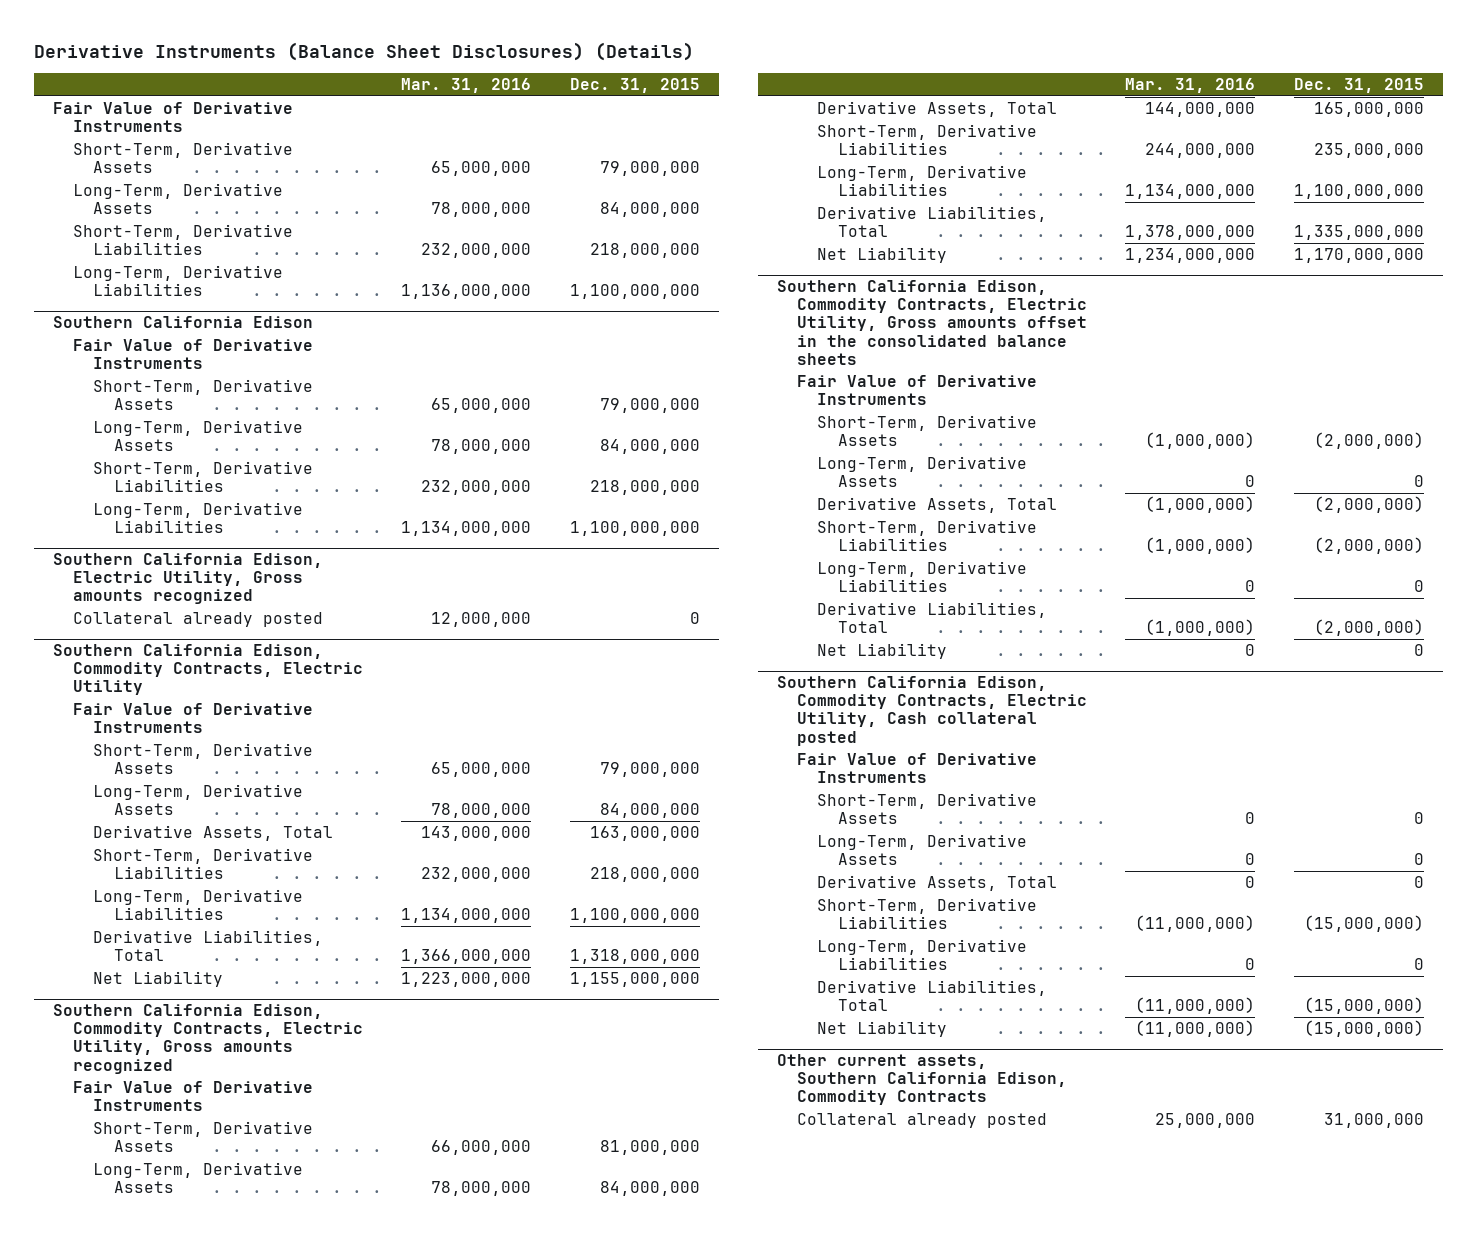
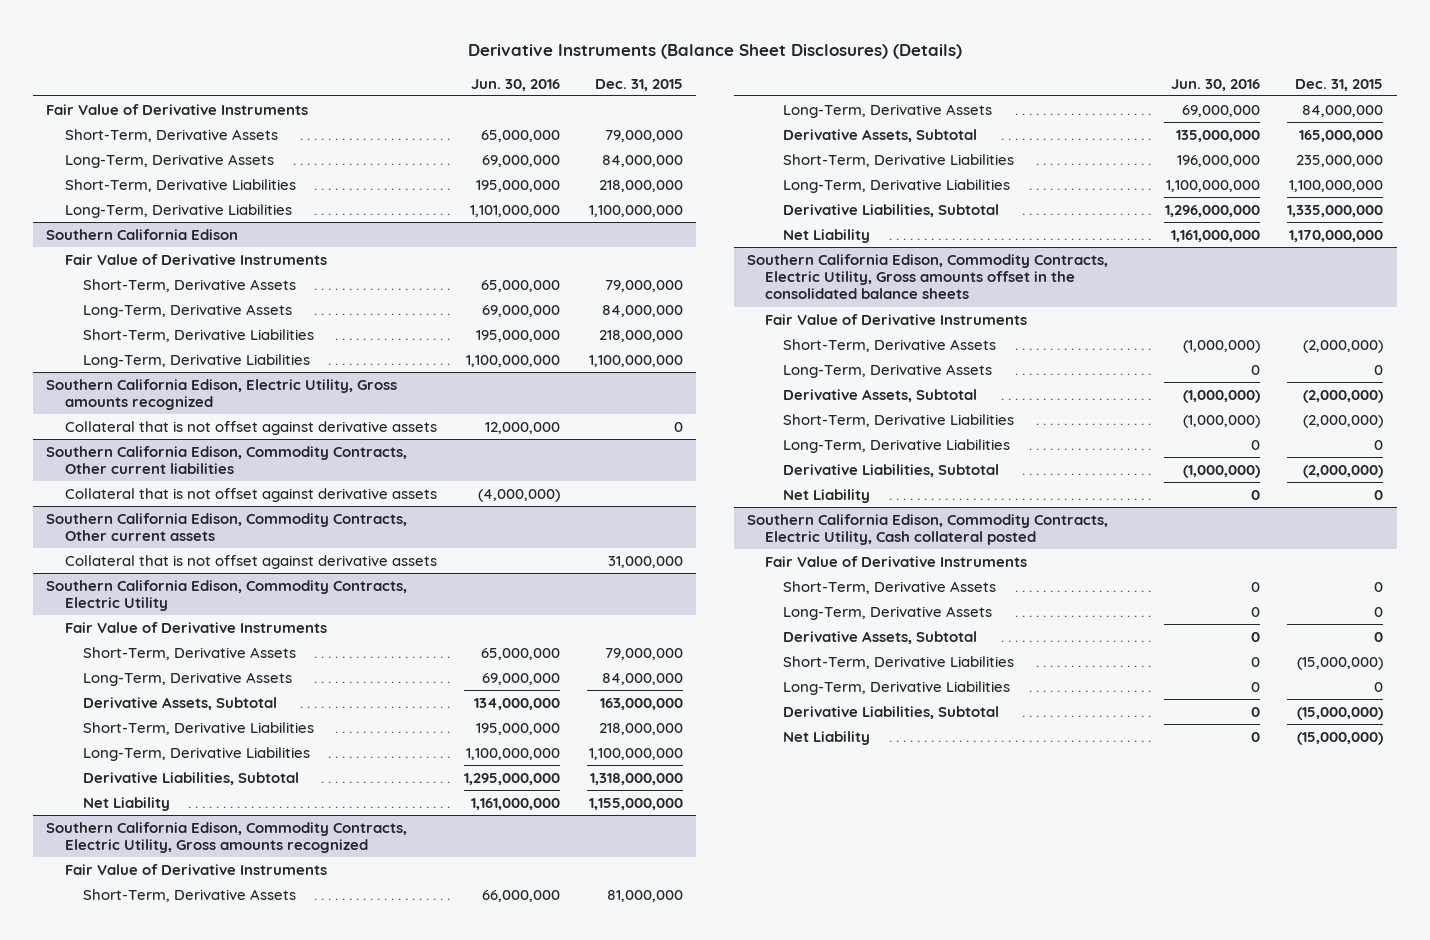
[401,77,532,93] Mar. 31, 2016 -> none
none -> [470,78,560,91] Jun. 30, 2016
[72,612,323,628] Collateral already posted -> none
none -> [64,420,437,435] Collateral that is not offset against derivative assets
none -> [46,445,408,475] Southern California Edison, Commodity Contracts, Other current liabilities
none -> [64,487,437,502] Collateral that is not offset against derivative assets
none -> [46,512,408,542] Southern California Edison, Commodity Contracts, Other current assets
none -> [64,554,437,569] Collateral that is not offset against derivative assets
[93,825,334,842] Derivative Assets, Total -> [82,696,277,710] Derivative Assets, Subtotal
[93,930,324,962] Derivative Liabilities, Total -> [82,771,299,785] Derivative Liabilities, Subtotal
[817,101,1058,118] Derivative Assets, Total -> [783,128,978,142] Derivative Assets, Subtotal
[817,206,1048,238] Derivative Liabilities, Total -> [783,203,1000,217] Derivative Liabilities, Subtotal
[817,497,1058,514] Derivative Assets, Total -> [783,388,978,402] Derivative Assets, Subtotal
[817,602,1048,634] Derivative Liabilities, Total -> [783,463,1000,477] Derivative Liabilities, Subtotal
[817,875,1058,892] Derivative Assets, Total -> [783,630,978,644] Derivative Assets, Subtotal
[817,980,1048,1012] Derivative Liabilities, Total -> [783,705,1000,719] Derivative Liabilities, Subtotal
[776,1054,1068,1106] Other current assets, Southern California Edison, Commodity Contracts -> none
[797,1113,1048,1129] Collateral already posted -> none

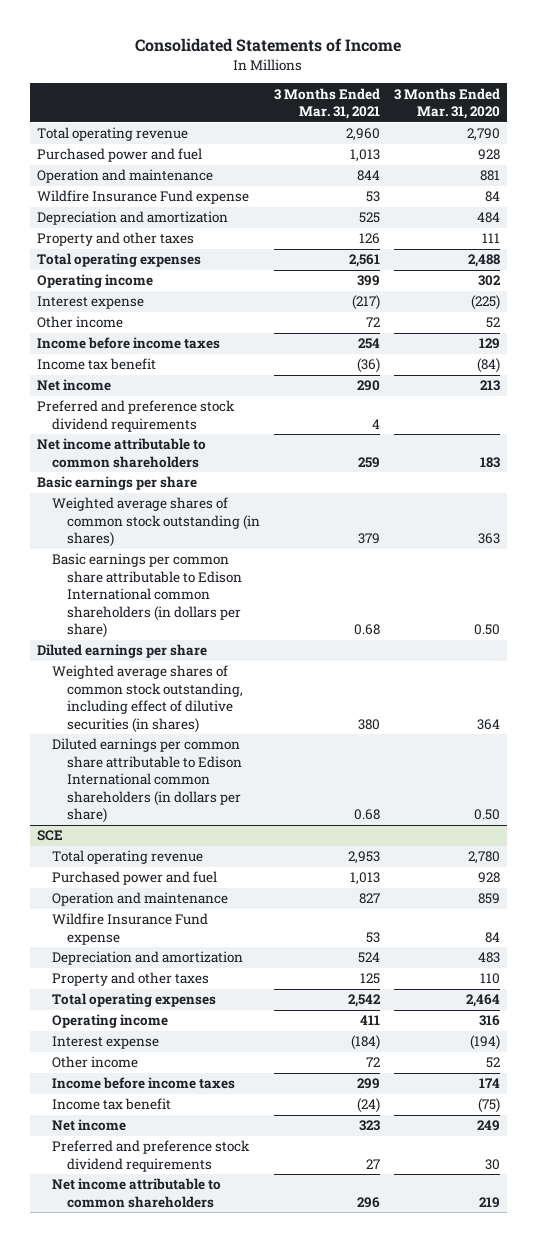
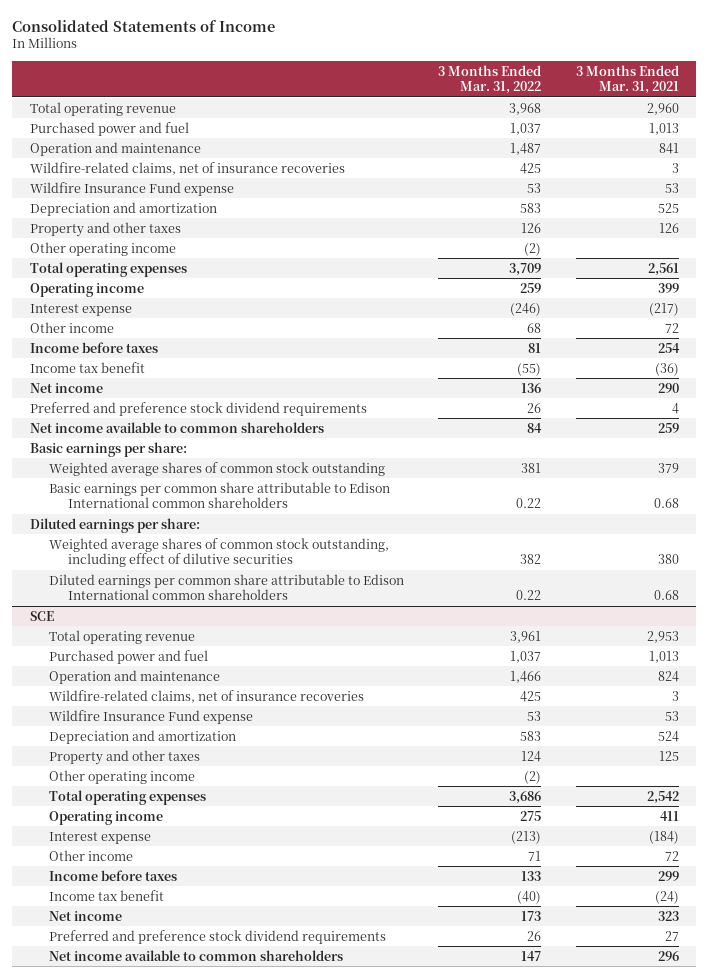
[393,87,500,120] 3 Months Ended Mar. 31, 2020 -> none
none -> [438,64,542,94] 3 Months Ended Mar. 31, 2022
[356,170,380,182] 844 -> [658,142,679,154] 841
none -> [29,161,345,175] Wildfire-related claims, net of insurance recoveries
none -> [29,241,176,256] Other operating income
[36,337,220,350] Income before income taxes -> [29,341,158,353] Income before taxes
[36,438,206,468] Net income attributable to common shareholders -> [29,421,324,433] Net income available to common shareholders
[36,476,197,491] Basic earnings per share -> [29,441,187,457] Basic earnings per share:
[51,497,261,548] Weighted average shares of common stock outstanding (in shares) -> [48,461,385,476] Weighted average shares of common stock outstanding
[51,553,243,639] Basic earnings per common share attributable to Edison International common shareholders (in dollars per share) -> [48,481,390,509] Basic earnings per common share attributable to Edison International common shareholders
[36,644,207,659] Diluted earnings per share -> [29,517,200,533] Diluted earnings per share:
[51,665,244,733] Weighted average shares of common stock outstanding, including effect of dilutive securities (in shares) -> [48,537,389,568] Weighted average shares of common stock outstanding, including effect of dilutive securities
[51,738,243,824] Diluted earnings per common share attributable to Edison International common shareholders (in dollars per share) -> [48,573,404,601] Diluted earnings per common share attributable to Edison International common shareholders
[358,893,380,905] 827 -> [657,670,679,682] 824
none -> [48,689,364,703] Wildfire-related claims, net of insurance recoveries
none -> [48,769,195,784] Other operating income
[51,1077,235,1090] Income before income taxes -> [48,869,177,881] Income before taxes
[51,1178,221,1208] Net income attributable to common shareholders -> [48,949,343,961] Net income available to common shareholders

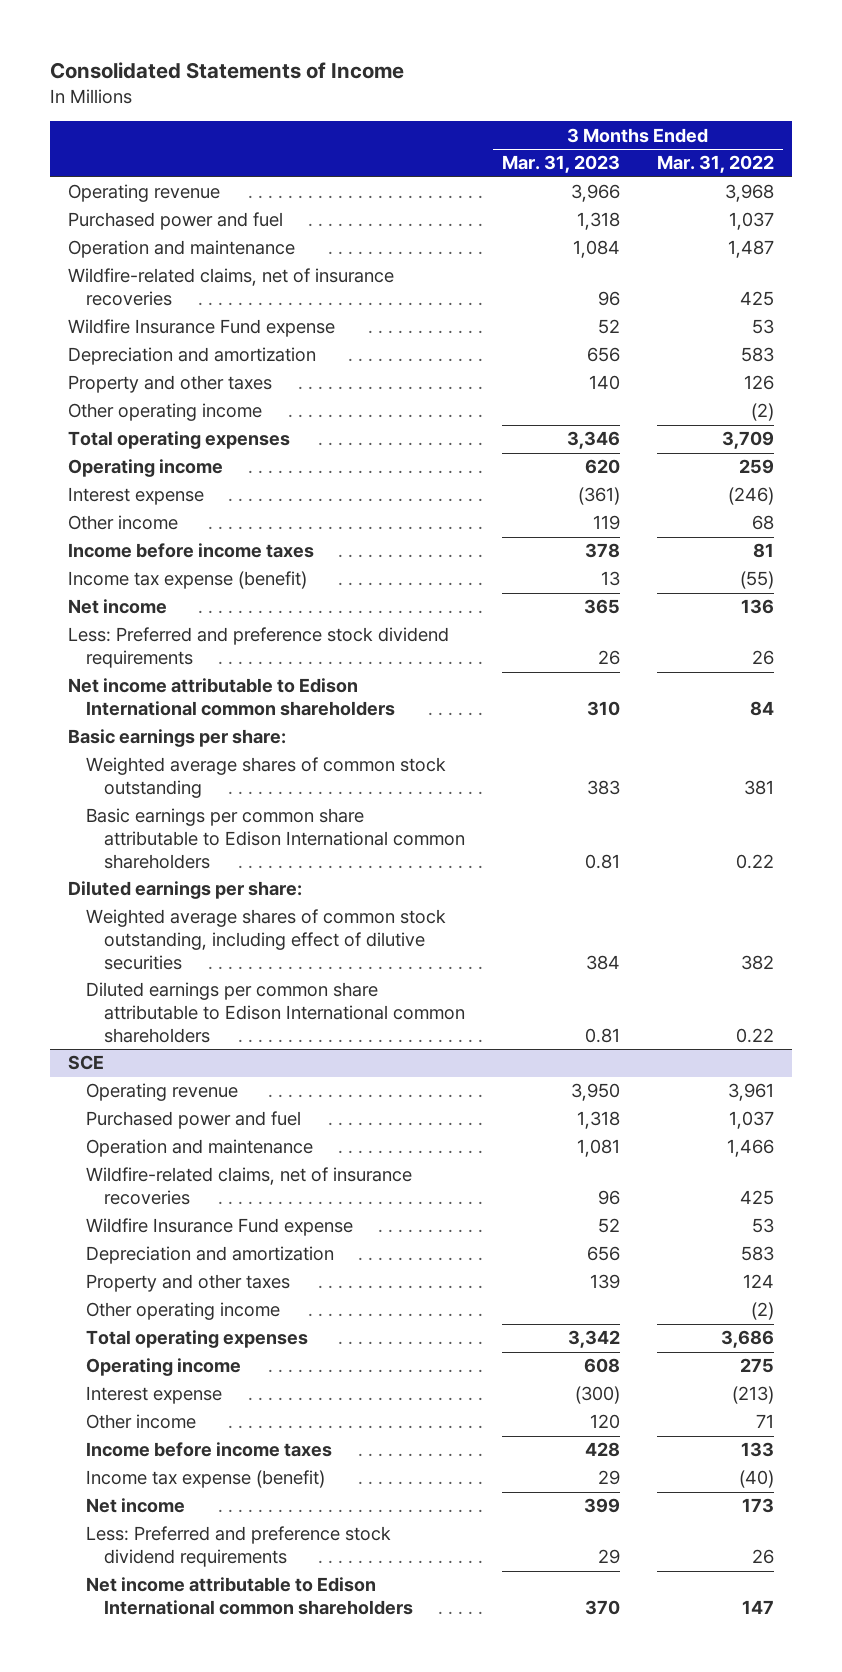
[575,64,679,94] 3 Months Ended Mar. 31, 2021 -> none
none -> [501,155,620,174] Mar. 31, 2023
[29,101,176,116] Total operating revenue -> [68,184,221,203] Operating revenue
[29,341,158,353] Income before taxes -> [68,543,315,559] Income before income taxes
[29,361,145,373] Income tax benefit -> [68,571,308,590] Income tax expense (benefit)
[29,401,367,416] Preferred and preference stock dividend requirements -> [68,627,450,669] Less: Preferred and preference stock dividend requirements
[29,421,324,433] Net income available to common shareholders -> [68,678,396,717] Net income attributable to Edison International common shareholders
[48,629,195,644] Total operating revenue -> [86,1083,239,1102] Operating revenue
[48,869,177,881] Income before taxes -> [86,1442,333,1458] Income before income taxes
[48,889,164,901] Income tax benefit -> [86,1470,326,1489] Income tax expense (benefit)
[48,929,386,944] Preferred and preference stock dividend requirements -> [86,1526,392,1568] Less: Preferred and preference stock dividend requirements
[48,949,343,961] Net income available to common shareholders -> [86,1577,413,1616] Net income attributable to Edison International common shareholders

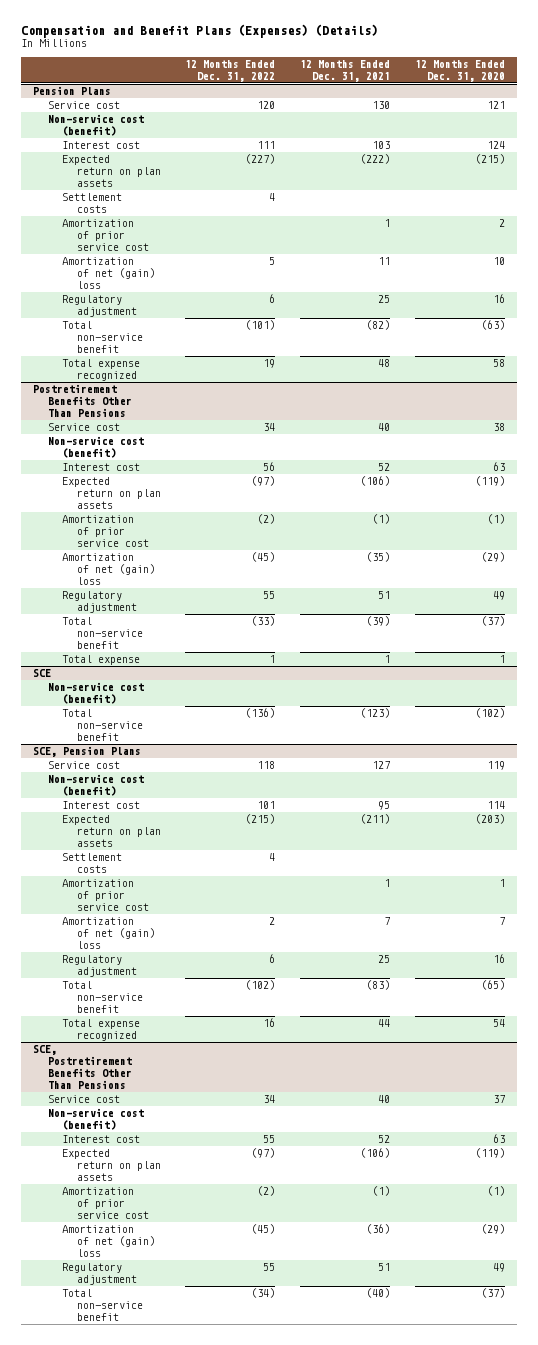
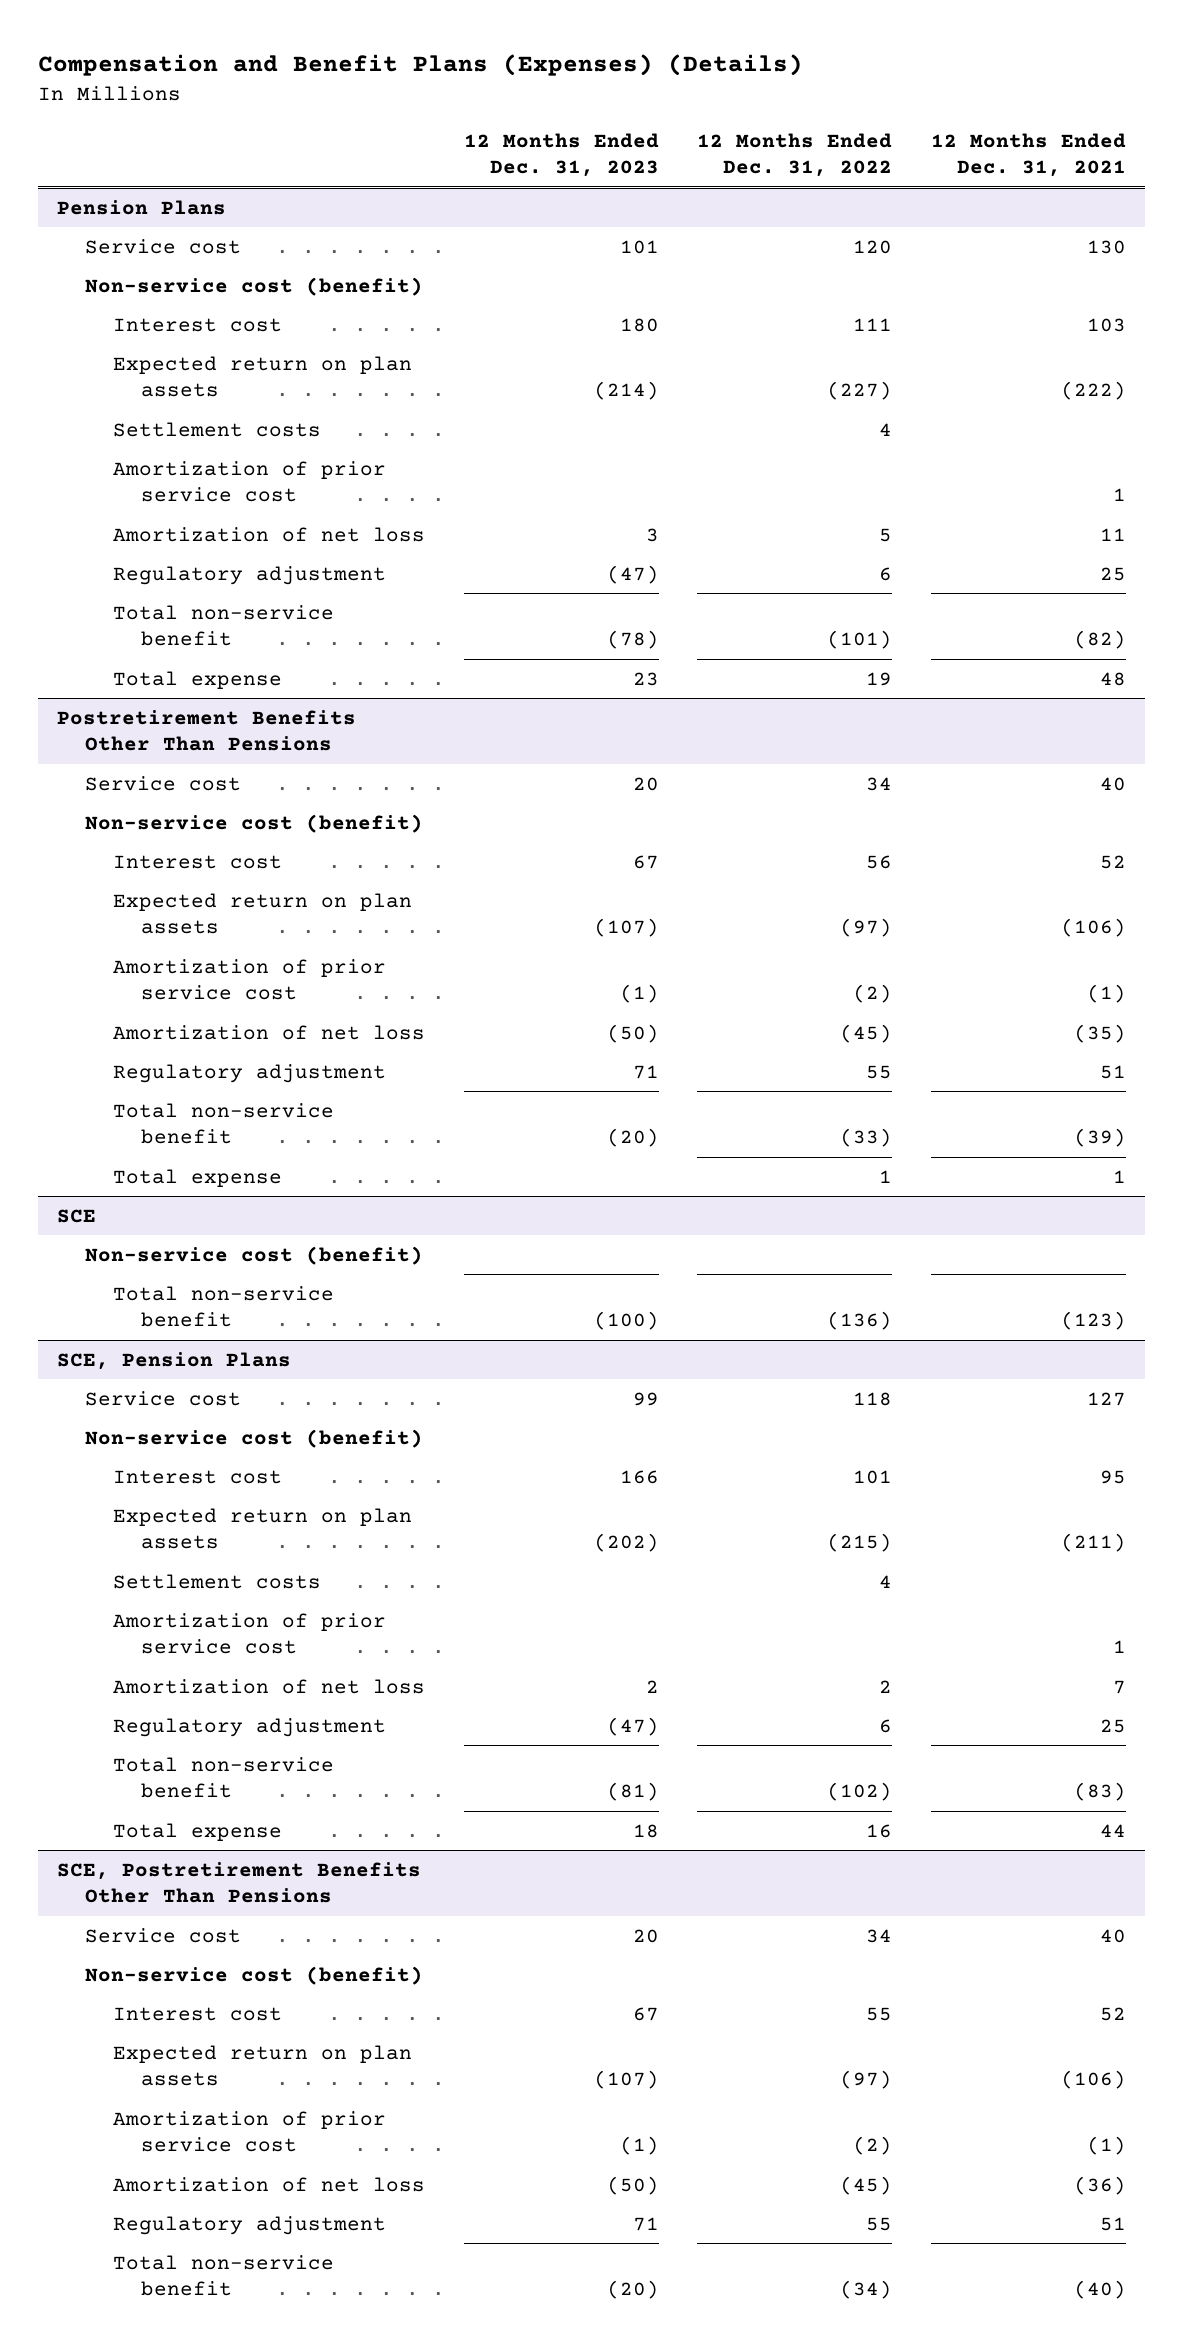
[414,59,505,82] 12 Months Ended Dec. 31, 2020 -> none
none -> [463,132,659,178] 12 Months Ended Dec. 31, 2023
[62,257,155,290] Amortization of net (gain) loss -> [113,526,426,542] Amortization of net loss
[62,359,141,382] Total expense recognized -> [113,670,283,689] Total expense
[62,553,155,586] Amortization of net (gain) loss -> [113,1024,426,1040] Amortization of net loss
[62,917,155,950] Amortization of net (gain) loss -> [113,1678,426,1694] Amortization of net loss
[62,1019,141,1042] Total expense recognized -> [113,1822,283,1841] Total expense
[62,1225,155,1258] Amortization of net (gain) loss -> [113,2176,426,2192] Amortization of net loss

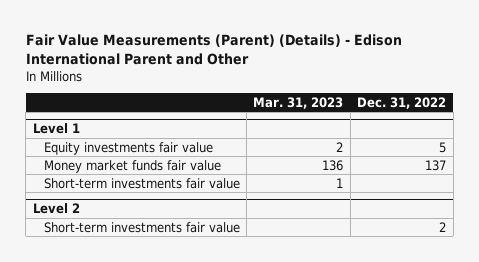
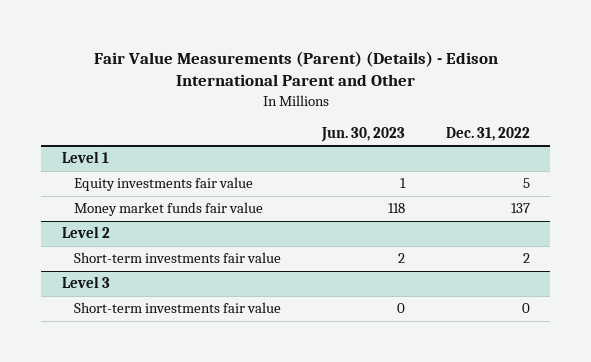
[253,96,344,109] Mar. 31, 2023 -> none
none -> [320,126,405,142] Jun. 30, 2023
[43,177,240,189] Short-term investments fair value -> none
none -> [61,276,110,289] Level 3
none -> [73,302,281,314] Short-term investments fair value

